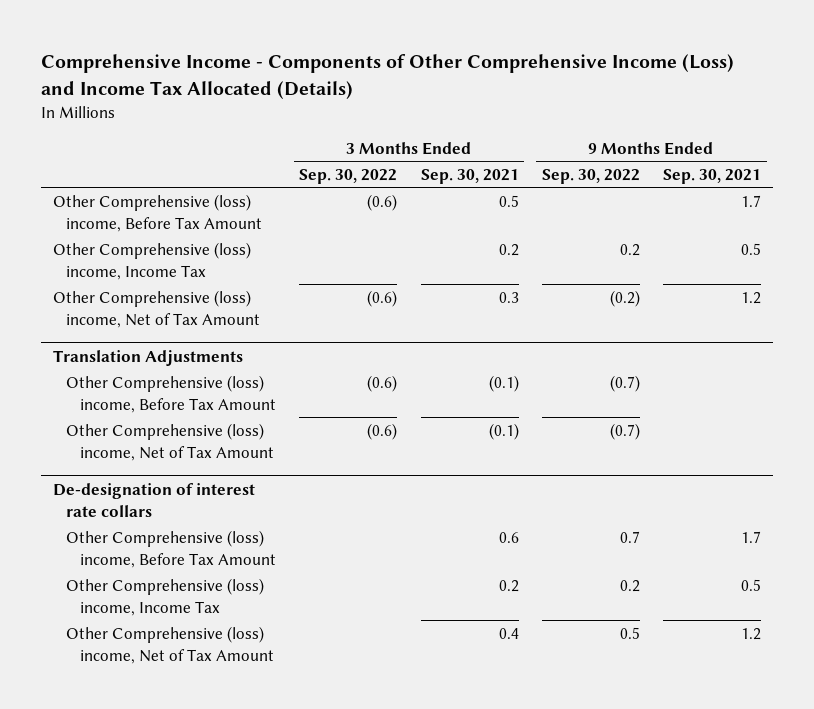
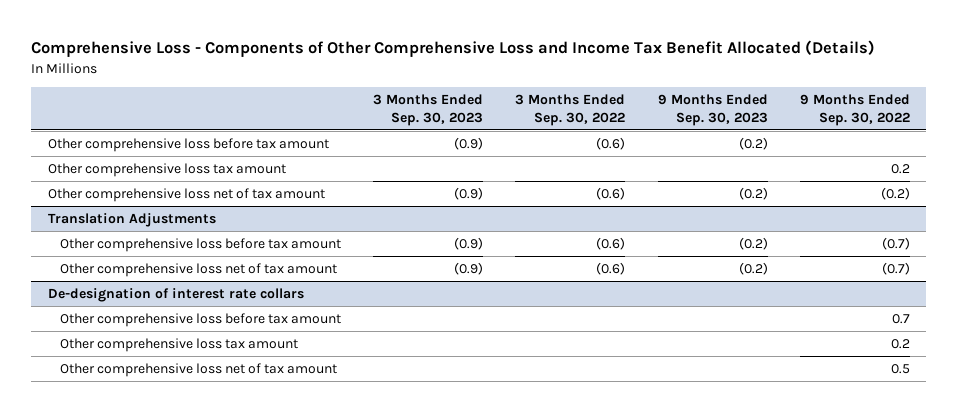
[41,53,735,99] Comprehensive Income - Components of Other Comprehensive Income (Loss) and Income Tax Allocated (Details) -> [31,40,876,58] Comprehensive Loss - Components of Other Comprehensive Loss and Income Tax Benefit Allocated (Details)
[420,168,519,184] Sep. 30, 2021 -> none
[663,168,762,184] Sep. 30, 2021 -> none
none -> [373,94,484,126] 3 Months Ended Sep. 30, 2023
none -> [657,94,768,126] 9 Months Ended Sep. 30, 2023
[52,193,263,232] Other Comprehensive (loss) income, Before Tax Amount -> [47,138,329,153] Other comprehensive loss before tax amount
[52,241,251,280] Other Comprehensive (loss) income, Income Tax -> [47,163,286,178] Other comprehensive loss tax amount
[52,289,261,328] Other Comprehensive (loss) income, Net of Tax Amount -> [47,188,325,203] Other comprehensive loss net of tax amount
[66,374,277,413] Other Comprehensive (loss) income, Before Tax Amount -> [59,238,341,253] Other comprehensive loss before tax amount
[66,422,275,461] Other Comprehensive (loss) income, Net of Tax Amount -> [59,263,337,278] Other comprehensive loss net of tax amount
[66,529,277,568] Other Comprehensive (loss) income, Before Tax Amount -> [59,313,341,328] Other comprehensive loss before tax amount
[66,577,265,616] Other Comprehensive (loss) income, Income Tax -> [59,338,298,353] Other comprehensive loss tax amount
[66,625,275,664] Other Comprehensive (loss) income, Net of Tax Amount -> [59,363,337,378] Other comprehensive loss net of tax amount

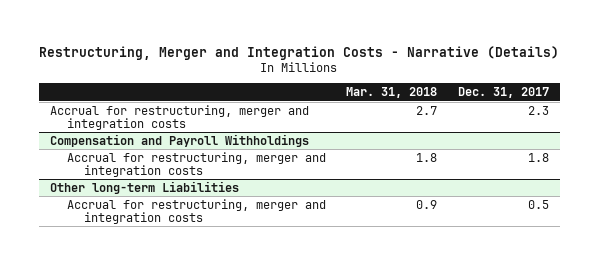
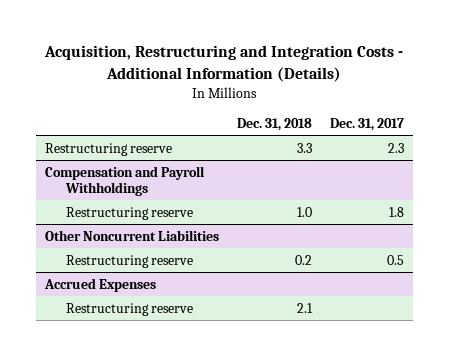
[39,45,560,60] Restructuring, Merger and Integration Costs - Narrative (Details) -> [44,45,404,82] Acquisition, Restructuring and Integration Costs - Additional Information (Details)
[346,86,438,98] Mar. 31, 2018 -> none
none -> [236,118,312,132] Dec. 31, 2018
[49,104,309,130] Accrual for restructuring, merger and integration costs -> [44,142,172,156] Restructuring reserve
[66,151,326,177] Accrual for restructuring, merger and integration costs -> [66,206,194,220] Restructuring reserve
[49,180,239,194] Other long-term Liabilities -> [44,229,219,241] Other Noncurrent Liabilities
[66,198,326,224] Accrual for restructuring, merger and integration costs -> [66,254,194,268] Restructuring reserve
none -> [43,277,156,292] Accrued Expenses
none -> [66,302,194,316] Restructuring reserve

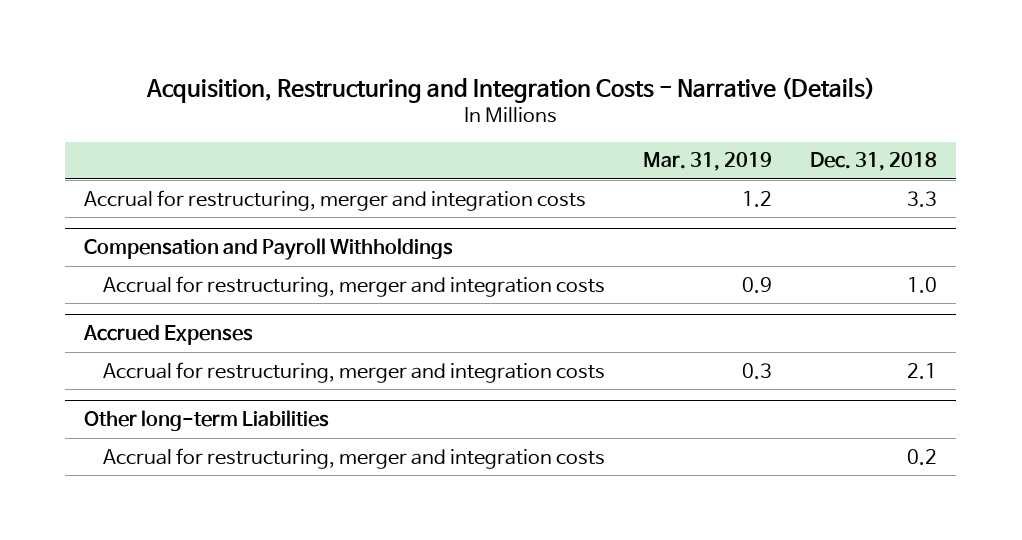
[44,45,404,82] Acquisition, Restructuring and Integration Costs - Additional Information (Details) -> [145,76,875,103] Acquisition, Restructuring and Integration Costs - Narrative (Details)
[329,118,404,132] Dec. 31, 2017 -> none
none -> [643,152,773,172] Mar. 31, 2019
[44,142,172,156] Restructuring reserve -> [84,189,587,211] Accrual for restructuring, merger and integration costs
[44,229,219,241] Other Noncurrent Liabilities -> none
[66,254,194,268] Restructuring reserve -> none
[66,206,194,220] Restructuring reserve -> [103,275,606,297] Accrual for restructuring, merger and integration costs
[66,302,194,316] Restructuring reserve -> [103,361,606,383] Accrual for restructuring, merger and integration costs
none -> [84,410,330,432] Other long-term Liabilities
none -> [103,447,606,469] Accrual for restructuring, merger and integration costs

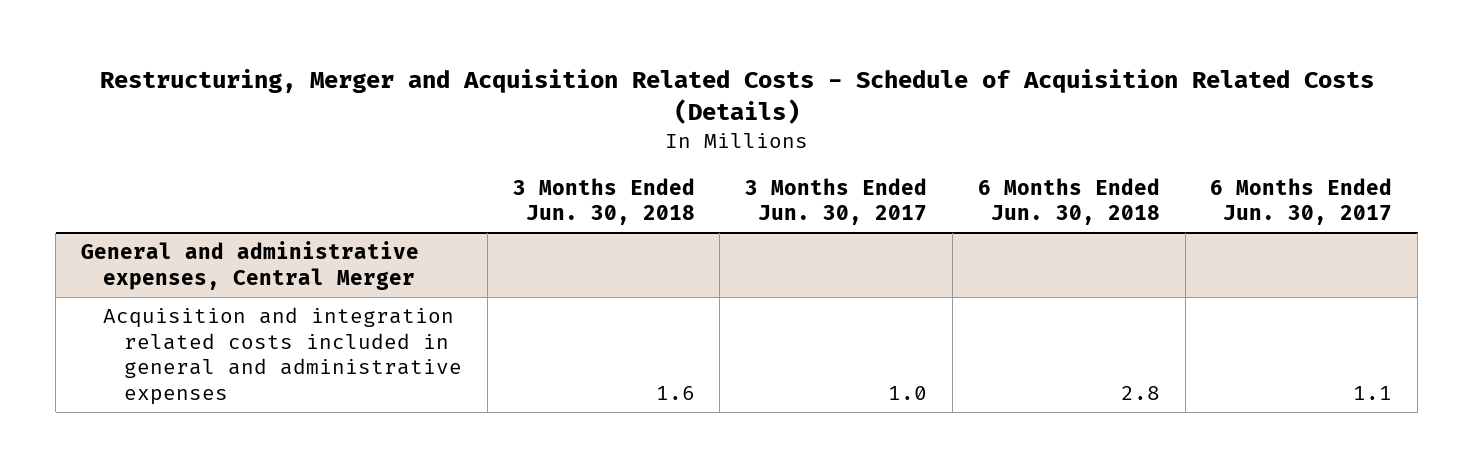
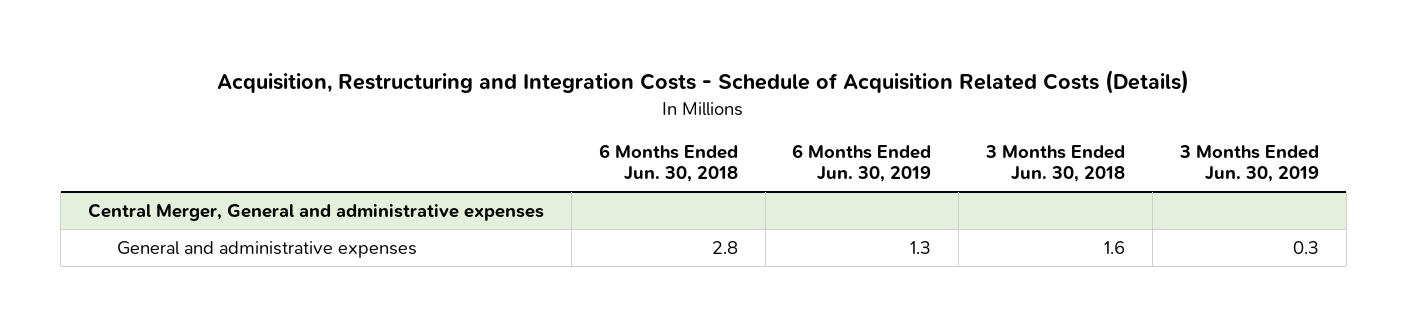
[99,68,1374,124] Restructuring, Merger and Acquisition Related Costs - Schedule of Acquisition Related Costs (Details) -> [217,70,1190,95] Acquisition, Restructuring and Integration Costs - Schedule of Acquisition Related Costs (Details)
[745,177,928,226] 3 Months Ended Jun. 30, 2017 -> none
[1210,177,1393,226] 6 Months Ended Jun. 30, 2017 -> none
none -> [792,143,932,183] 6 Months Ended Jun. 30, 2019
none -> [1178,144,1319,183] 3 Months Ended Jun. 30, 2019
[81,241,420,290] General and administrative expenses, Central Merger -> [87,202,544,221] Central Merger, General and administrative expenses
[102,307,463,405] Acquisition and integration related costs included in general and administrative expenses -> [116,240,417,258] General and administrative expenses

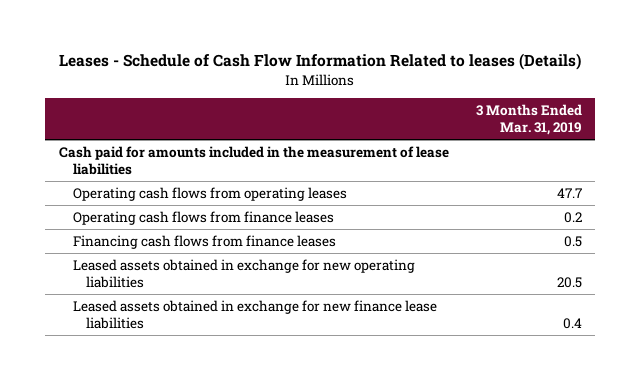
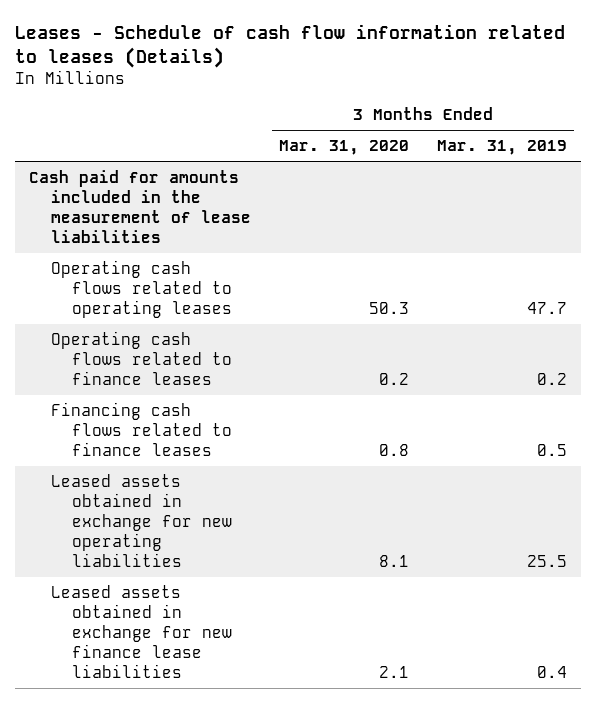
[59,53,582,71] Leases - Schedule of Cash Flow Information Related to leases (Details) -> [15,24,566,69] Leases - Schedule of cash flow information related to leases (Details)
none -> [278,140,409,156] Mar. 31, 2020
[72,186,347,201] Operating cash flows from operating leases -> [50,259,233,318] Operating cash flows related to operating leases
[72,210,334,225] Operating cash flows from finance leases -> [50,330,233,385] Operating cash flows related to finance leases
[72,234,336,249] Financing cash flows from finance leases -> [50,401,233,456] Financing cash flows related to finance leases
[556,276,582,288] 20.5 -> [526,554,567,567] 25.5

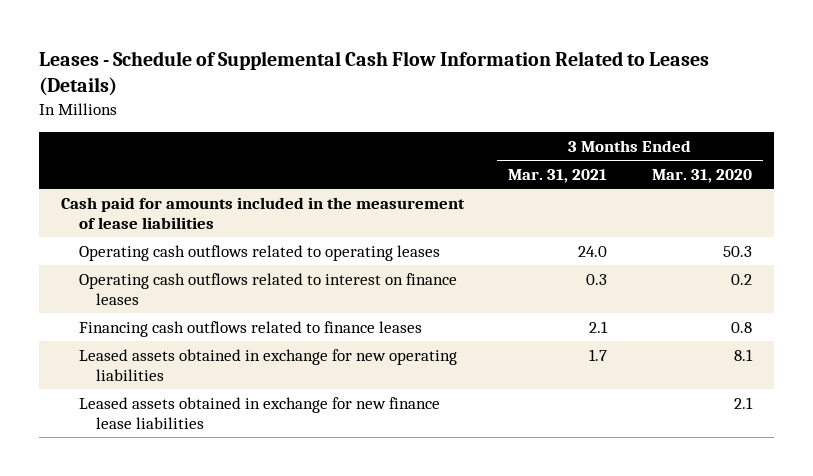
[15,24,566,69] Leases - Schedule of cash flow information related to leases (Details) -> [39,50,710,97] Leases - Schedule of Supplemental Cash Flow Information Related to Leases (Details)
[436,140,567,156] Mar. 31, 2019 -> none
none -> [508,169,608,184] Mar. 31, 2021
[50,259,233,318] Operating cash flows related to operating leases -> [78,244,440,261] Operating cash outflows related to operating leases
[50,330,233,385] Operating cash flows related to finance leases -> [78,272,457,305] Operating cash outflows related to interest on finance leases
[50,401,233,456] Financing cash flows related to finance leases -> [78,320,422,337] Financing cash outflows related to finance leases

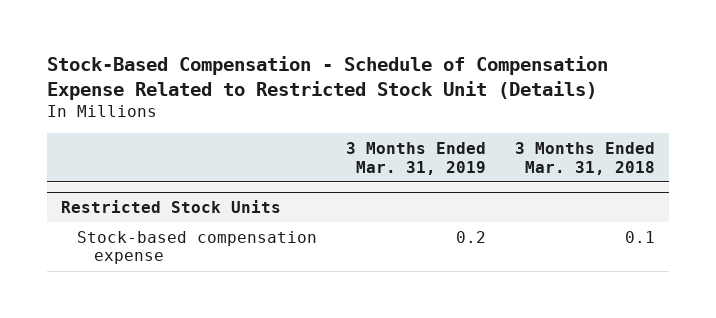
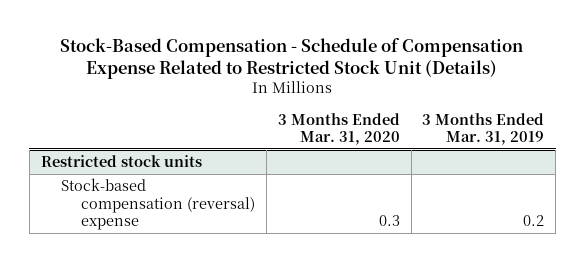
[514,141,655,175] 3 Months Ended Mar. 31, 2018 -> none
none -> [277,112,400,145] 3 Months Ended Mar. 31, 2020
[60,200,281,214] Restricted Stock Units -> [40,155,202,168] Restricted stock units
[77,230,318,265] Stock-based compensation expense -> [60,178,256,230] Stock-based compensation (reversal) expense

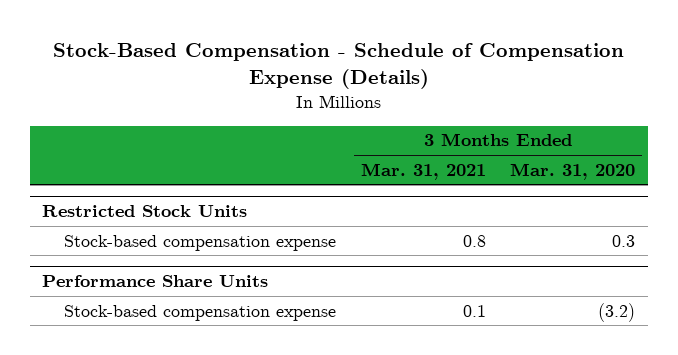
[60,37,524,79] Stock-Based Compensation - Schedule of Compensation Expense Related to Restricted Stock Unit (Details) -> [52,43,624,90] Stock-Based Compensation - Schedule of Compensation Expense (Details)
[422,112,545,145] 3 Months Ended Mar. 31, 2019 -> none
none -> [360,162,486,180] Mar. 31, 2021
[40,155,202,168] Restricted stock units -> [42,205,248,218] Restricted Stock Units
[60,178,256,230] Stock-based compensation (reversal) expense -> [63,234,336,251] Stock-based compensation expense
none -> [42,275,269,288] Performance Share Units
none -> [63,304,336,321] Stock-based compensation expense

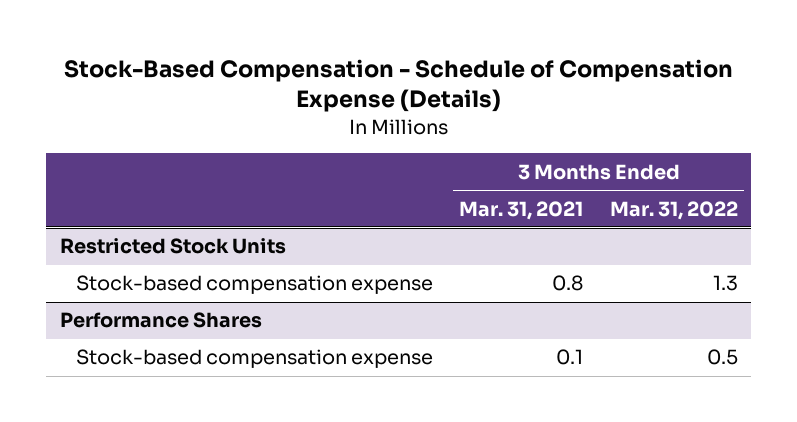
[510,162,636,180] Mar. 31, 2020 -> none
none -> [609,200,738,220] Mar. 31, 2022
[42,275,269,288] Performance Share Units -> [59,312,262,329] Performance Shares

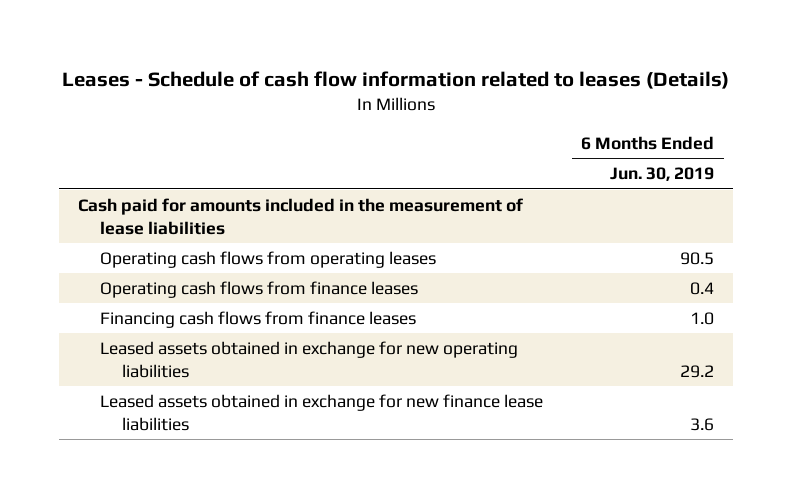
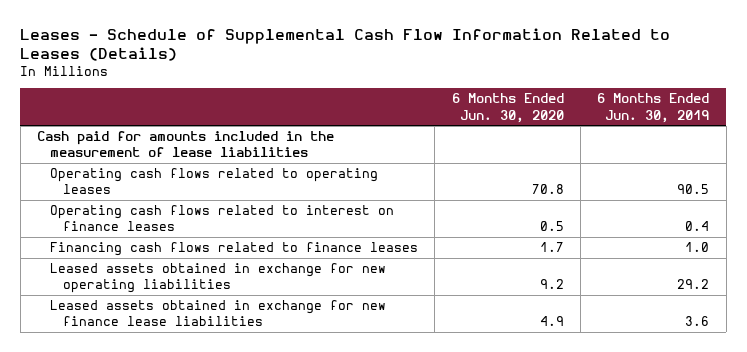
[62,71,730,90] Leases - Schedule of cash flow information related to leases (Details) -> [20,27,671,62] Leases - Schedule of Supplemental Cash Flow Information Related to Leases (Details)
none -> [451,93,564,123] 6 Months Ended Jun. 30, 2020
[99,250,436,268] Operating cash flows from operating leases -> [49,168,378,195] Operating cash flows related to operating leases
[99,280,418,298] Operating cash flows from finance leases -> [49,205,394,232] Operating cash flows related to interest on finance leases
[99,310,416,328] Financing cash flows from finance leases -> [49,242,418,257] Financing cash flows related to finance leases

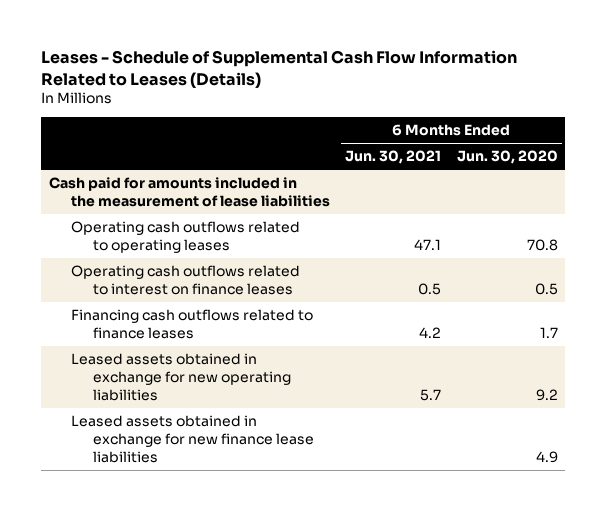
[597,93,710,123] 6 Months Ended Jun. 30, 2019 -> none
none -> [345,150,442,165] Jun. 30, 2021
[49,168,378,195] Operating cash flows related to operating leases -> [70,221,300,253] Operating cash outflows related to operating leases
[49,205,394,232] Operating cash flows related to interest on finance leases -> [70,265,300,295] Operating cash outflows related to interest on finance leases
[49,242,418,257] Financing cash flows related to finance leases -> [70,309,313,339] Financing cash outflows related to finance leases

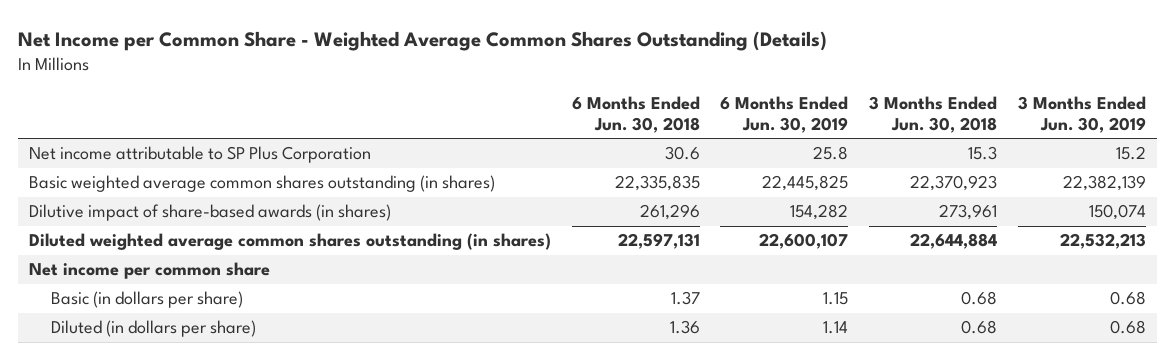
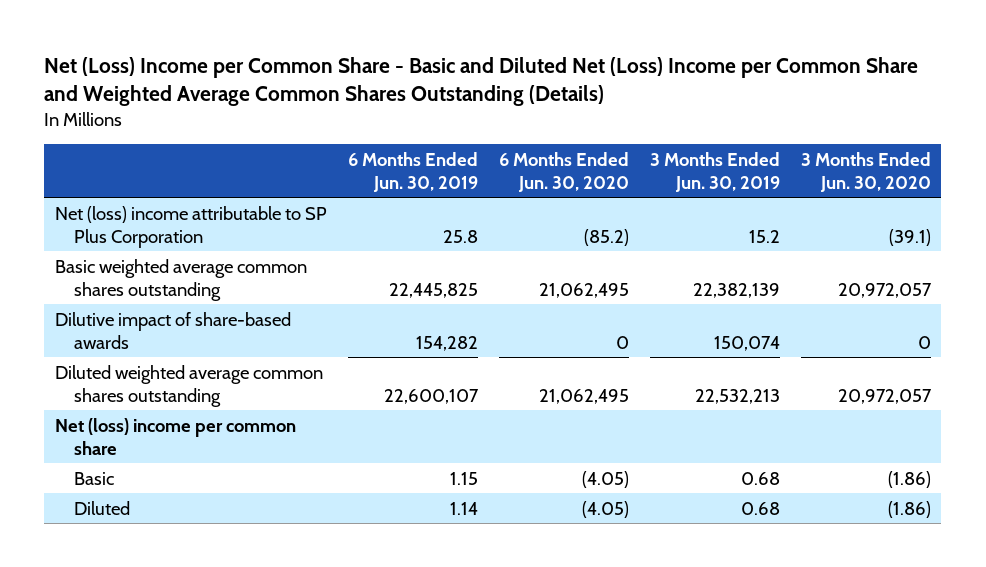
[18,31,828,52] Net Income per Common Share - Weighted Average Common Shares Outstanding (Details) -> [44,56,919,107] Net (Loss) Income per Common Share - Basic and Diluted Net (Loss) Income per Common Share and Weighted Average Common Shares Outstanding (Details)
[571,95,700,133] 6 Months Ended Jun. 30, 2018 -> none
[869,95,998,133] 3 Months Ended Jun. 30, 2018 -> none
none -> [498,151,629,192] 6 Months Ended Jun. 30, 2020
none -> [800,151,931,192] 3 Months Ended Jun. 30, 2020
[28,146,371,164] Net income attributable to SP Plus Corporation -> [54,205,327,248] Net (loss) income attributable to SP Plus Corporation
[28,175,495,193] Basic weighted average common shares outstanding (in shares) -> [54,258,307,301] Basic weighted average common shares outstanding
[28,204,391,222] Dilutive impact of share-based awards (in shares) -> [54,311,291,349] Dilutive impact of share-based awards
[28,233,551,251] Diluted weighted average common shares outstanding (in shares) -> [54,364,323,407] Diluted weighted average common shares outstanding
[28,262,270,280] Net income per common share -> [54,417,296,455] Net (loss) income per common share
[50,291,243,309] Basic (in dollars per share) -> [74,471,115,485] Basic
[50,320,256,338] Diluted (in dollars per share) -> [74,500,131,515] Diluted

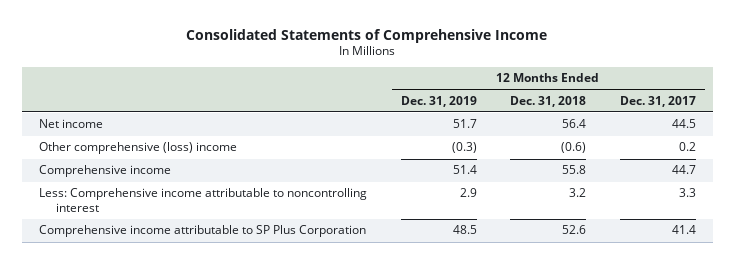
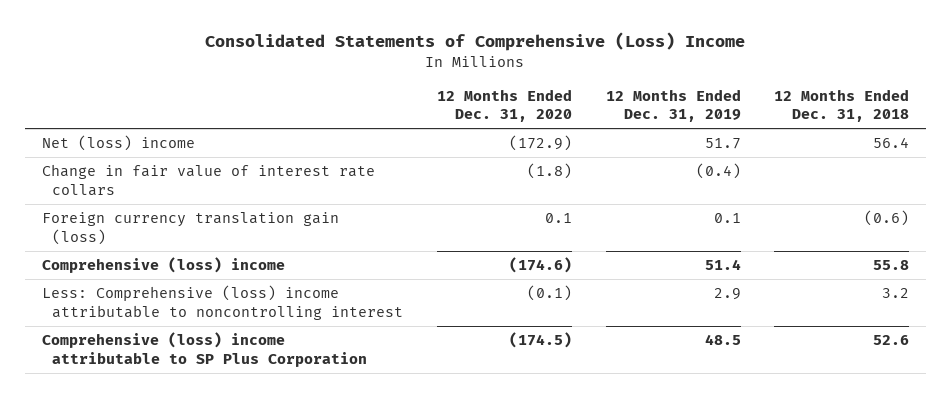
[186,28,548,43] Consolidated Statements of Comprehensive Income -> [205,32,746,52] Consolidated Statements of Comprehensive (Loss) Income
[620,95,697,107] Dec. 31, 2017 -> none
none -> [436,88,572,123] 12 Months Ended Dec. 31, 2020
[38,142,237,155] Other comprehensive (loss) income -> none
[38,119,103,129] Net income -> [41,135,195,152] Net (loss) income
none -> [41,164,375,196] Change in fair value of interest rate collars
none -> [41,212,339,245] Foreign currency translation gain (loss)
[38,165,171,178] Comprehensive income -> [41,257,285,274] Comprehensive (loss) income
[38,188,367,212] Less: Comprehensive income attributable to noncontrolling interest -> [41,285,404,320] Less: Comprehensive (loss) income attributable to noncontrolling interest
[38,225,366,238] Comprehensive income attributable to SP Plus Corporation -> [41,332,368,367] Comprehensive (loss) income attributable to SP Plus Corporation

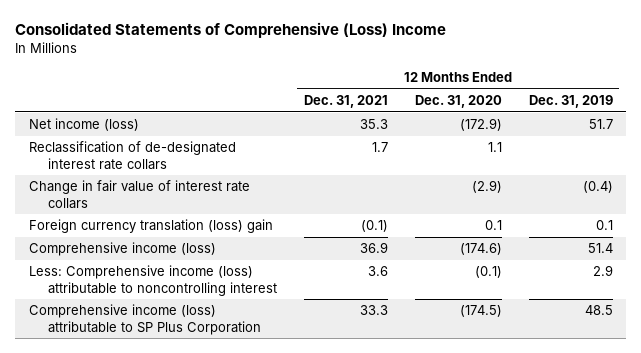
[774,88,910,123] 12 Months Ended Dec. 31, 2018 -> none
none -> [303,94,388,108] Dec. 31, 2021
[41,135,195,152] Net (loss) income -> [28,118,139,132] Net income (loss)
none -> [28,141,236,170] Reclassification of de-designated interest rate collars
[526,163,572,180] (1.8) -> [471,180,502,194] (2.9)
[41,212,339,245] Foreign currency translation gain (loss) -> [28,219,273,234] Foreign currency translation (loss) gain
[41,257,285,274] Comprehensive (loss) income -> [28,242,216,257] Comprehensive income (loss)
[41,285,404,320] Less: Comprehensive (loss) income attributable to noncontrolling interest -> [28,265,277,296] Less: Comprehensive income (loss) attributable to noncontrolling interest
[41,332,368,367] Comprehensive (loss) income attributable to SP Plus Corporation -> [28,304,261,335] Comprehensive income (loss) attributable to SP Plus Corporation

